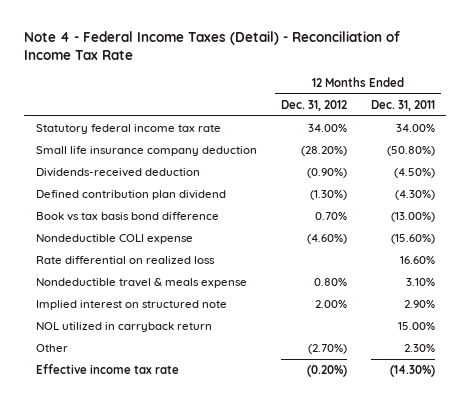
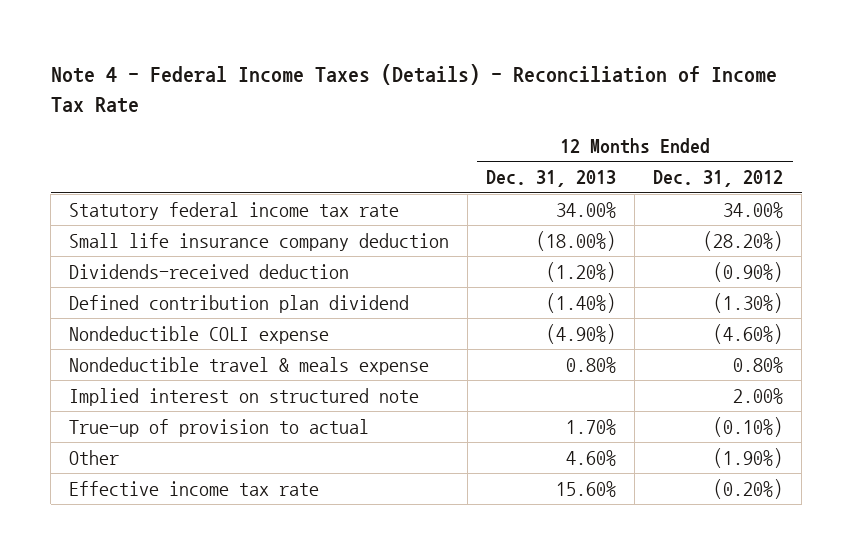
[23,30,400,61] Note 4 - Federal Income Taxes (Detail) - Reconciliation of Income Tax Rate -> [50,63,777,113] Note 4 - Federal Income Taxes (Details) - Reconciliation of Income Tax Rate
[370,100,435,112] Dec. 31, 2011 -> none
none -> [486,170,617,188] Dec. 31, 2013
[35,212,219,222] Book vs tax basis bond difference -> none
[35,256,215,265] Rate differential on realized loss -> none
[35,322,212,333] NOL utilized in carryback return -> none
none -> [69,418,370,437] True-up of provision to actual
[307,344,347,355] (2.70%) -> [713,447,784,468] (1.90%)

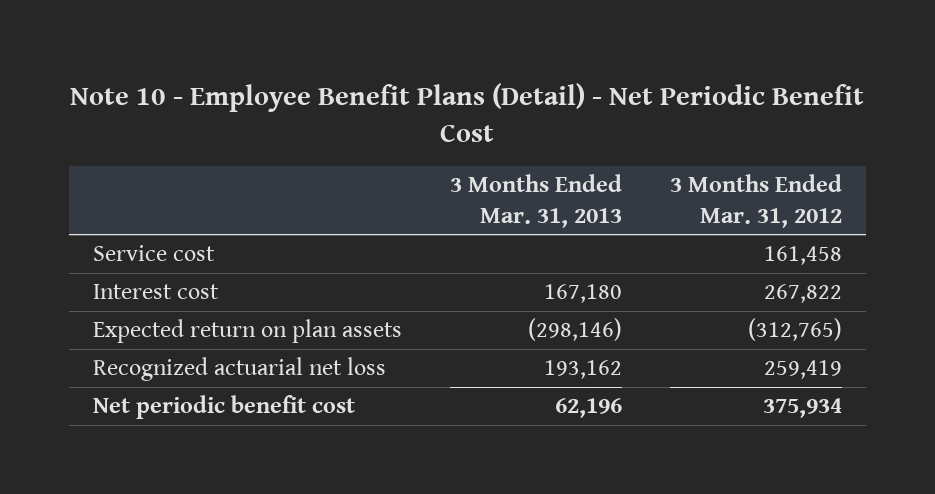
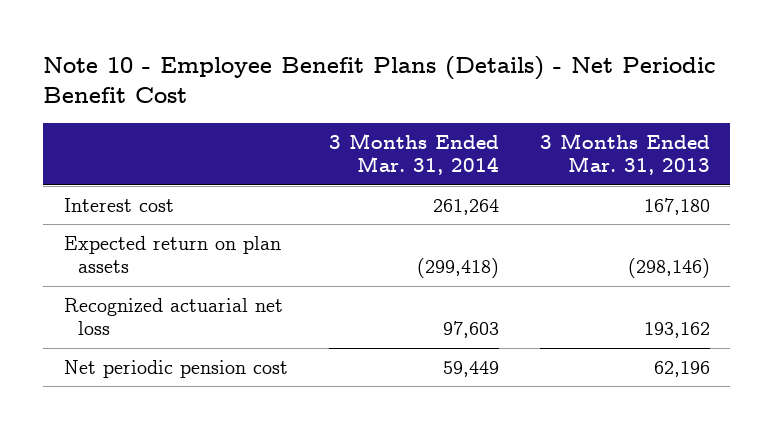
[70,83,865,143] Note 10 - Employee Benefit Plans (Detail) - Net Periodic Benefit Cost -> [43,56,717,104] Note 10 - Employee Benefit Plans (Details) - Net Periodic Benefit Cost
[669,174,842,229] 3 Months Ended Mar. 31, 2012 -> none
none -> [328,132,499,176] 3 Months Ended Mar. 31, 2014
[92,245,215,262] Service cost -> none
[92,395,355,420] Net periodic benefit cost -> [63,359,288,378] Net periodic pension cost

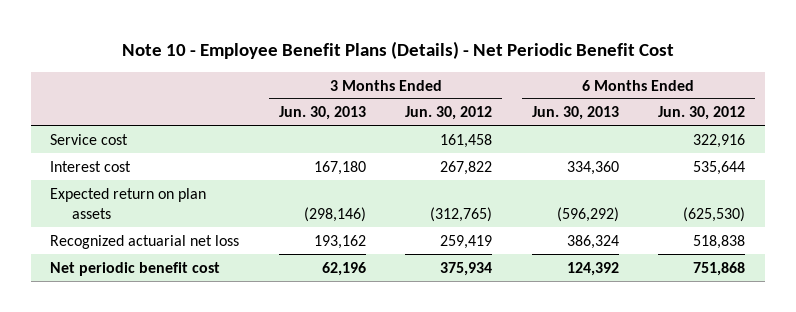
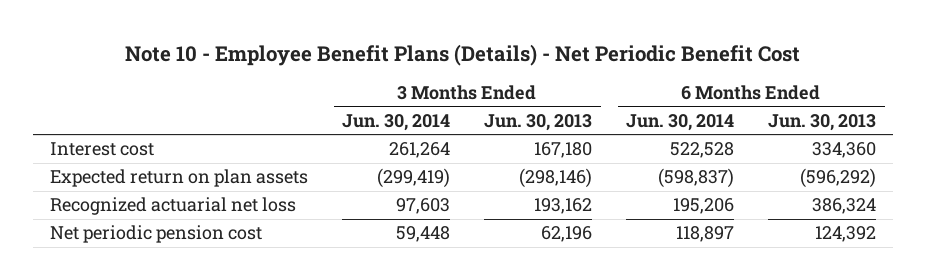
[405,106,493,121] Jun. 30, 2012 -> none
[658,106,746,121] Jun. 30, 2012 -> none
none -> [342,113,451,131] Jun. 30, 2014
none -> [626,113,735,131] Jun. 30, 2014
[50,133,129,145] Service cost -> none
[50,261,221,276] Net periodic benefit cost -> [50,225,263,244] Net periodic pension cost

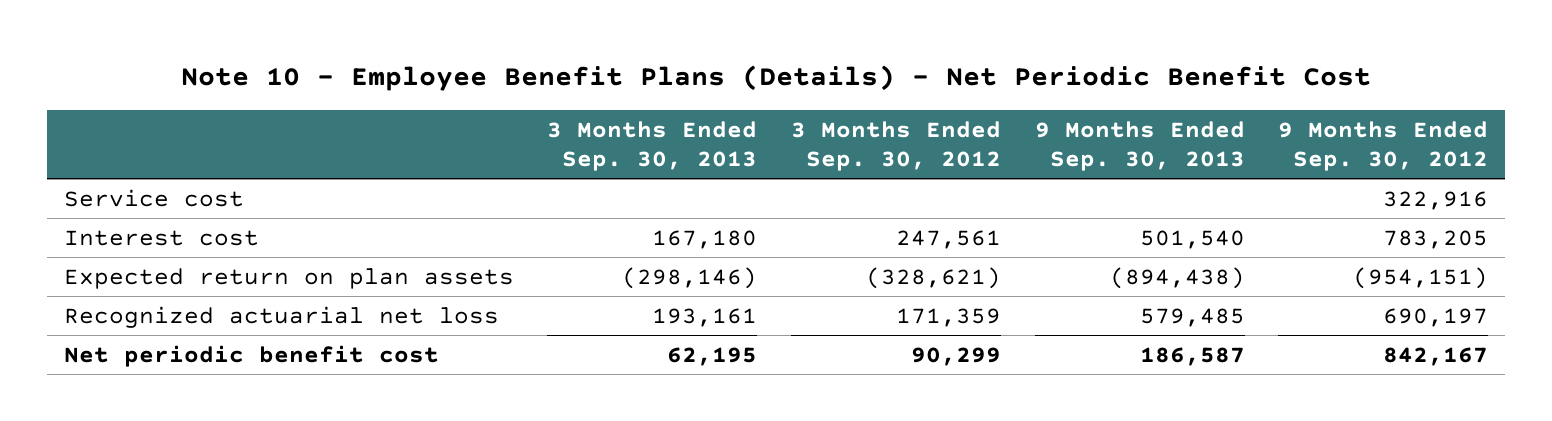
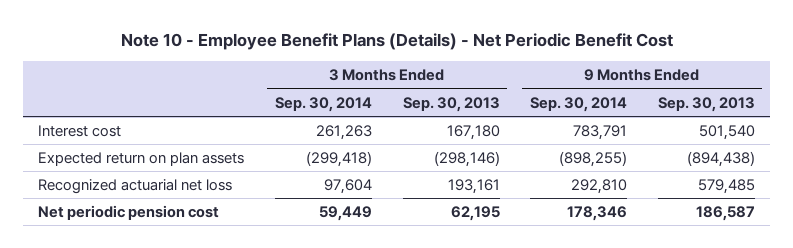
[790,120,1001,171] 3 Months Ended Sep. 30, 2012 -> none
[1278,120,1489,171] 9 Months Ended Sep. 30, 2012 -> none
none -> [275,96,373,112] Sep. 30, 2014
none -> [530,96,628,112] Sep. 30, 2014
[63,188,244,207] Service cost -> none
[63,344,439,367] Net periodic benefit cost -> [38,204,220,220] Net periodic pension cost

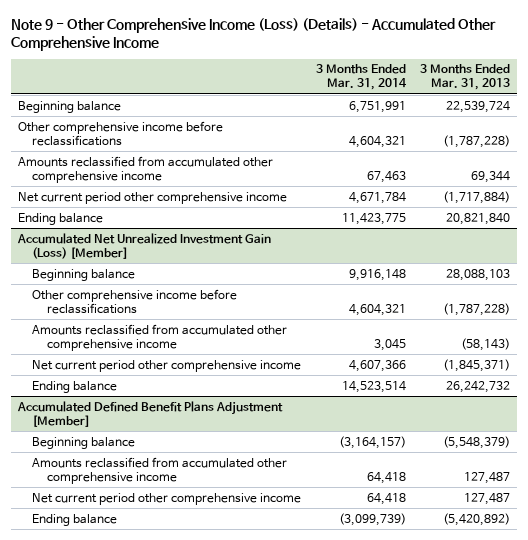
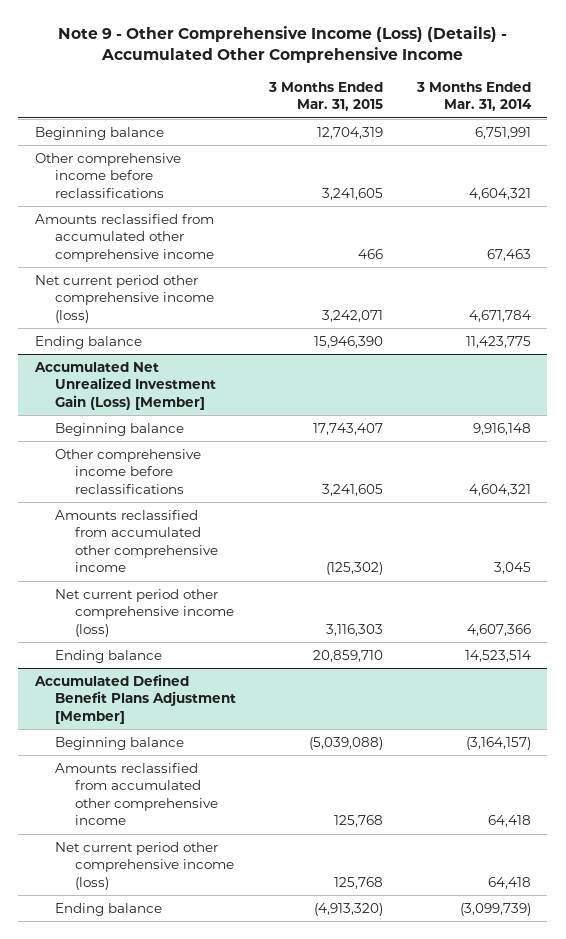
[420,64,511,91] 3 Months Ended Mar. 31, 2013 -> none
none -> [268,81,384,112] 3 Months Ended Mar. 31, 2015
[18,191,288,204] Net current period other comprehensive income -> [34,274,214,323] Net current period other comprehensive income (loss)
[32,359,302,372] Net current period other comprehensive income -> [54,588,234,637] Net current period other comprehensive income (loss)
[32,492,302,505] Net current period other comprehensive income -> [54,841,234,890] Net current period other comprehensive income (loss)

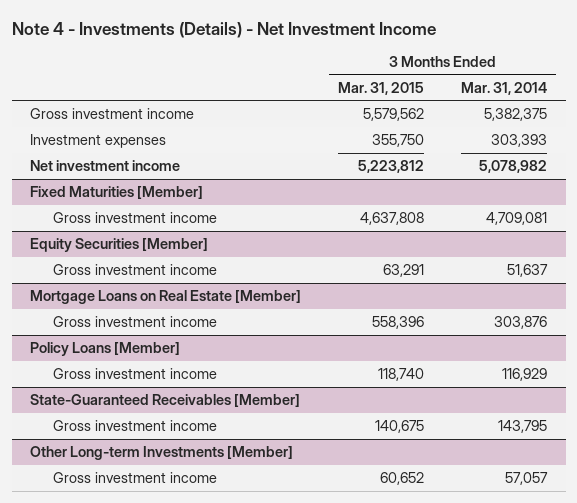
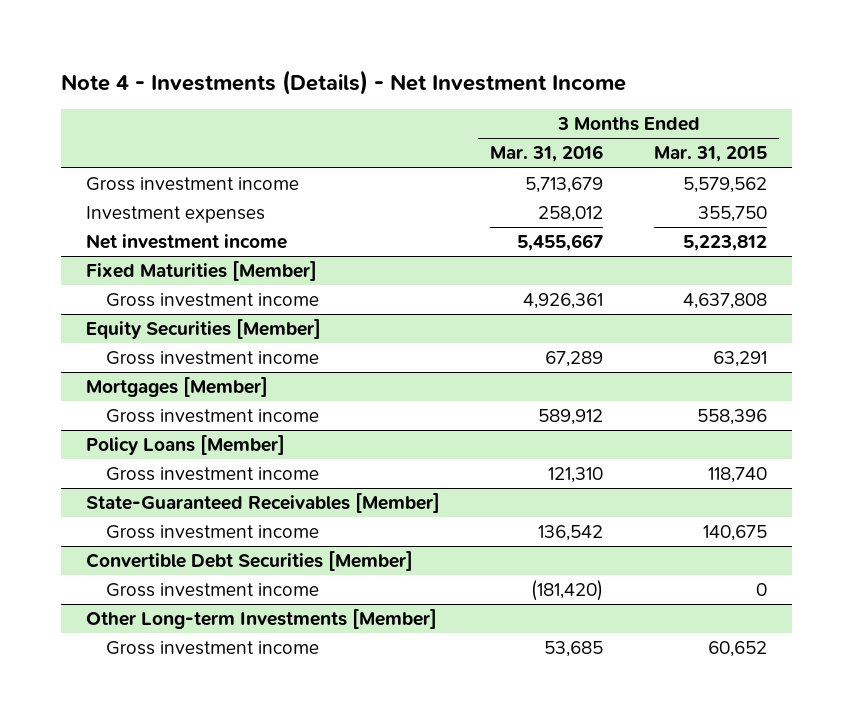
[461,81,548,95] Mar. 31, 2014 -> none
none -> [490,145,604,163] Mar. 31, 2016
[30,290,302,305] Mortgage Loans on Real Estate [Member] -> none
none -> [86,376,269,397] Mortgages [Member]
none -> [86,550,414,571] Convertible Debt Securities [Member]
none -> [106,582,320,597] Gross investment income

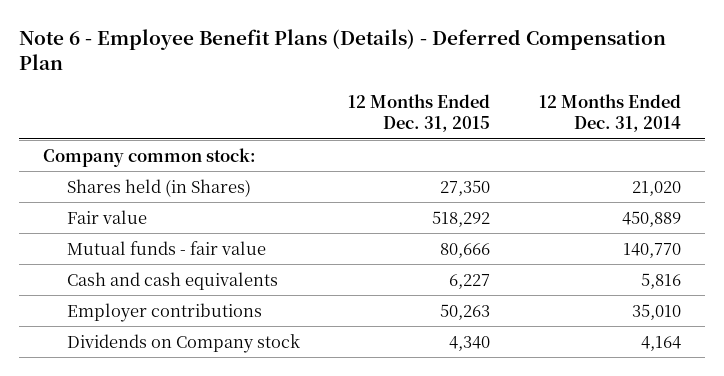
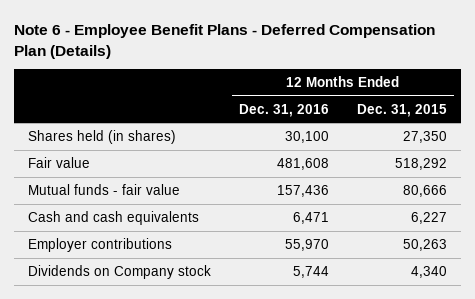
[19,28,667,71] Note 6 - Employee Benefit Plans (Details) - Deferred Compensation Plan -> [14,24,436,59] Note 6 - Employee Benefit Plans - Deferred Compensation Plan (Details)
[538,94,681,132] 12 Months Ended Dec. 31, 2014 -> none
none -> [239,103,330,117] Dec. 31, 2016
[43,147,257,167] Company common stock: -> none
[67,178,252,197] Shares held (in Shares) -> [28,129,177,144] Shares held (in shares)

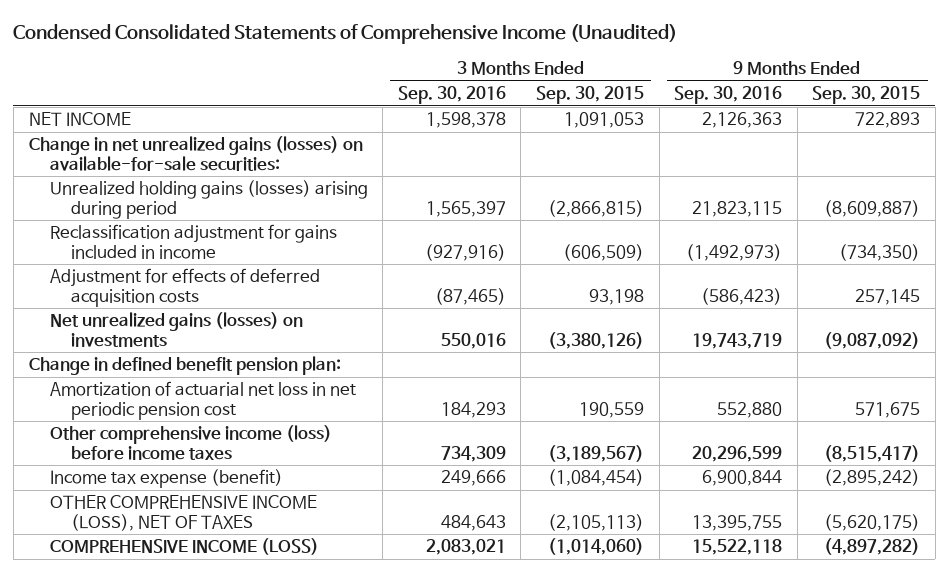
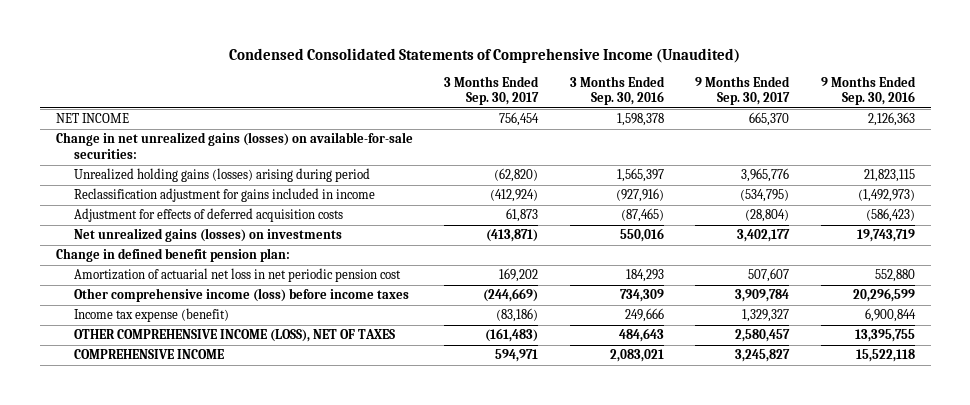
[535,86,644,105] Sep. 30, 2015 -> none
[812,86,921,105] Sep. 30, 2015 -> none
none -> [444,75,540,106] 3 Months Ended Sep. 30, 2017
none -> [695,75,791,106] 9 Months Ended Sep. 30, 2017
[49,538,319,556] COMPREHENSIVE INCOME (LOSS) -> [74,349,225,360] COMPREHENSIVE INCOME

